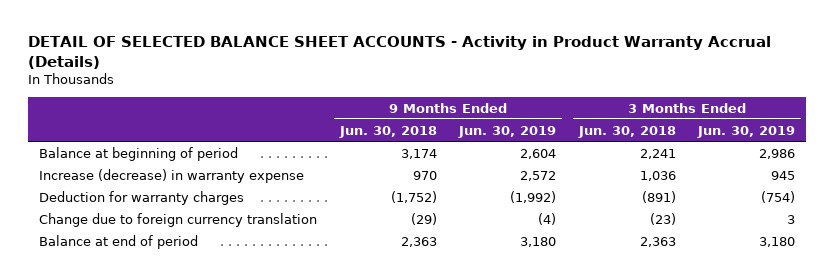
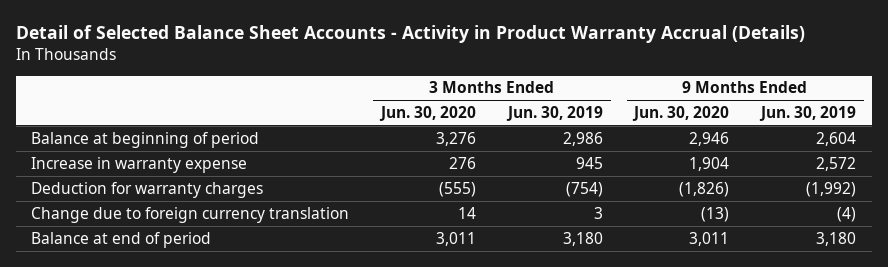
[27,36,771,70] DETAIL OF SELECTED BALANCE SHEET ACCOUNTS - Activity in Product Warranty Accrual (Details) -> [15,25,805,44] Detail of Selected Balance Sheet Accounts - Activity in Product Warranty Accrual (Details)
[338,125,437,138] Jun. 30, 2018 -> none
[577,125,676,138] Jun. 30, 2018 -> none
none -> [379,105,477,121] Jun. 30, 2020
none -> [632,105,730,121] Jun. 30, 2020
[38,168,304,183] Increase (decrease) in warranty expense -> [31,156,248,173] Increase in warranty expense

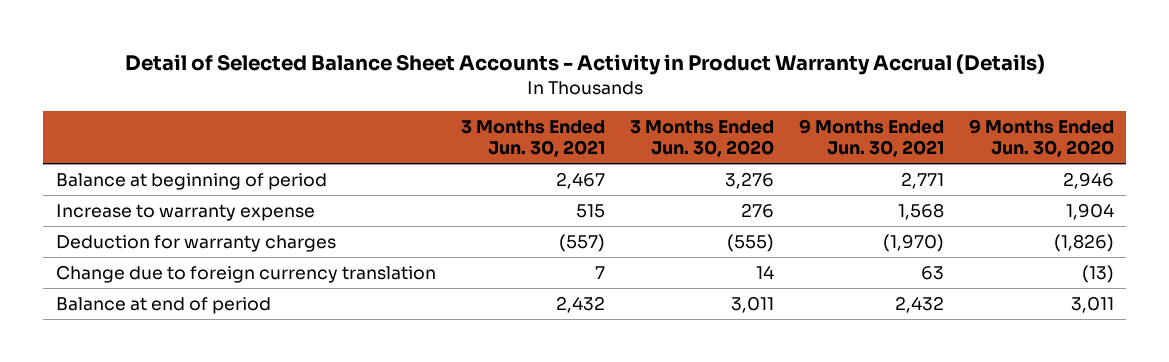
[505,105,603,121] Jun. 30, 2019 -> none
[759,105,857,121] Jun. 30, 2019 -> none
none -> [460,119,605,158] 3 Months Ended Jun. 30, 2021
none -> [798,118,944,158] 9 Months Ended Jun. 30, 2021
[31,156,248,173] Increase in warranty expense -> [55,203,315,221] Increase to warranty expense

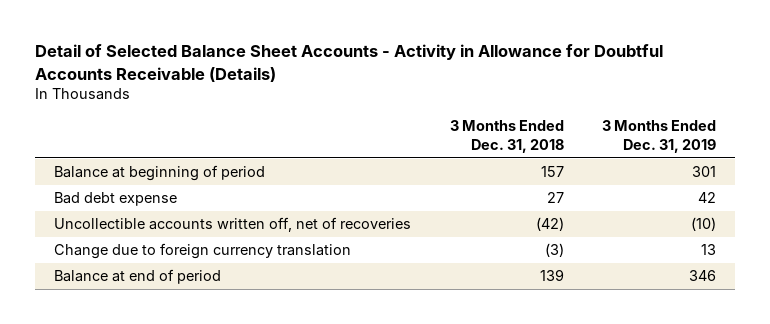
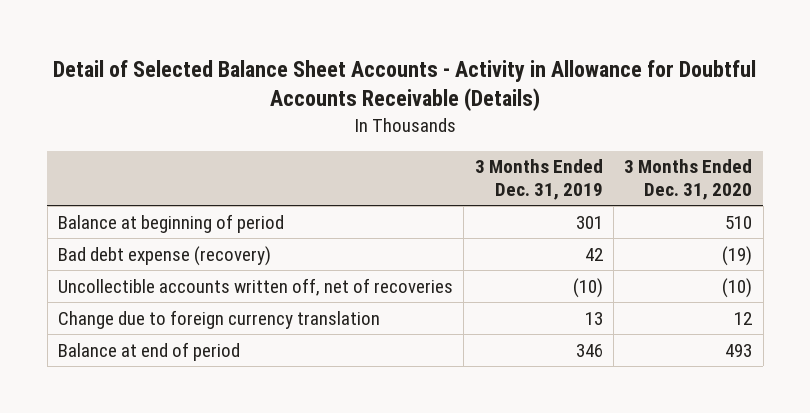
[449,120,564,153] 3 Months Ended Dec. 31, 2018 -> none
none -> [624,159,753,200] 3 Months Ended Dec. 31, 2020
[54,192,178,207] Bad debt expense -> [57,245,271,266] Bad debt expense (recovery)

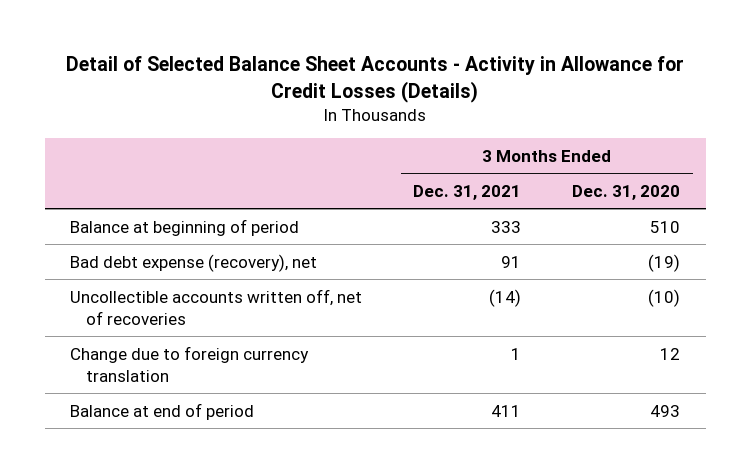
[53,59,757,112] Detail of Selected Balance Sheet Accounts - Activity in Allowance for Doubtful Accounts Receivable (Details) -> [66,56,685,103] Detail of Selected Balance Sheet Accounts - Activity in Allowance for Credit Losses (Details)
[474,159,603,200] 3 Months Ended Dec. 31, 2019 -> none
none -> [413,184,522,200] Dec. 31, 2021
[57,245,271,266] Bad debt expense (recovery) -> [70,253,318,272] Bad debt expense (recovery), net

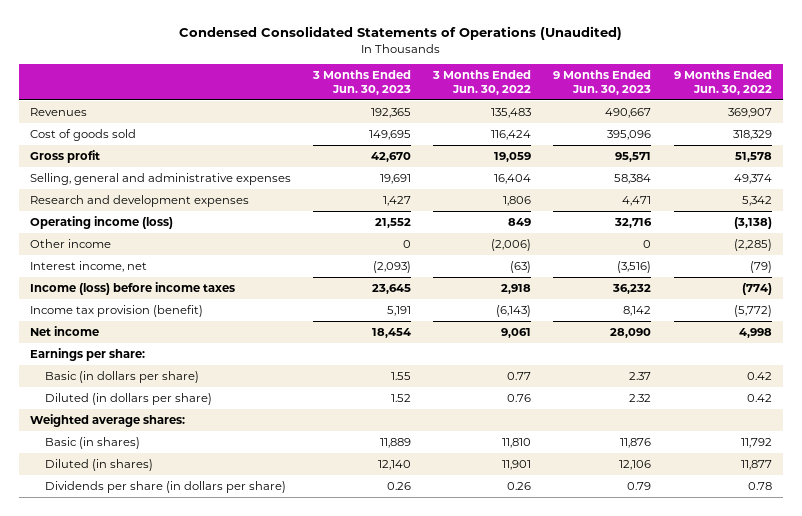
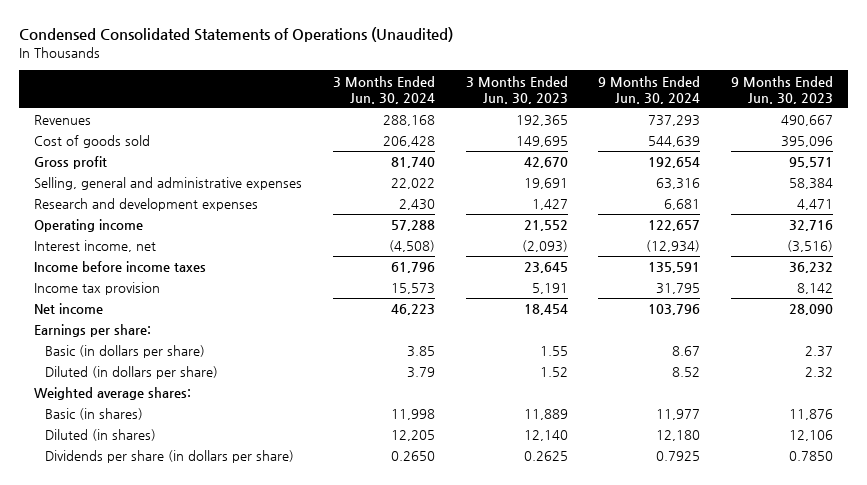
[432,69,532,95] 3 Months Ended Jun. 30, 2022 -> none
[673,69,772,95] 9 Months Ended Jun. 30, 2022 -> none
none -> [332,75,435,104] 3 Months Ended Jun. 30, 2024
none -> [598,75,701,104] 9 Months Ended Jun. 30, 2024
[30,238,112,248] Other income -> none
[30,215,174,229] Operating income (loss) -> [34,219,144,233] Operating income
[30,281,236,295] Income (loss) before income taxes -> [34,261,207,273] Income before income taxes
[30,304,204,317] Income tax provision (benefit) -> [34,282,161,296] Income tax provision
[387,481,412,490] 0.26 -> [523,451,568,462] 0.2625
[627,481,652,490] 0.79 -> [789,451,834,462] 0.7850

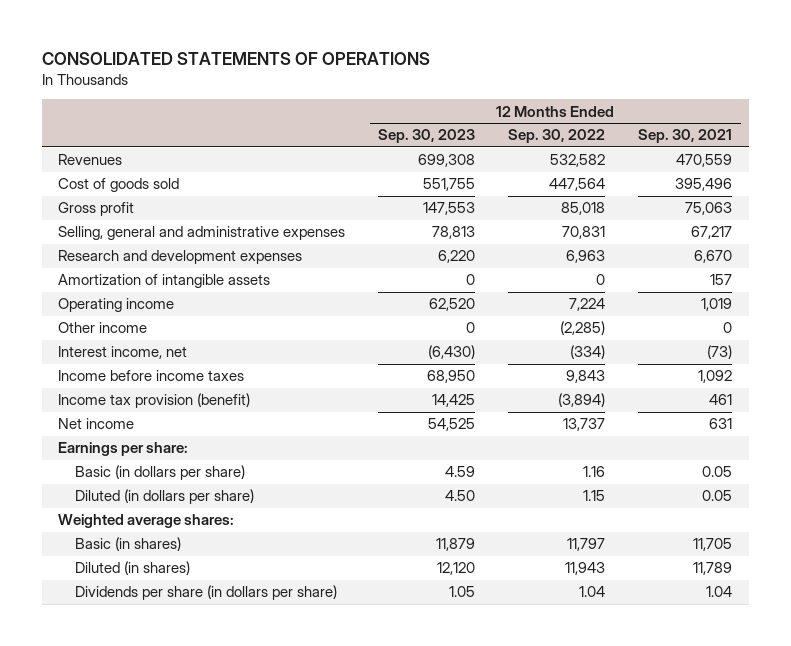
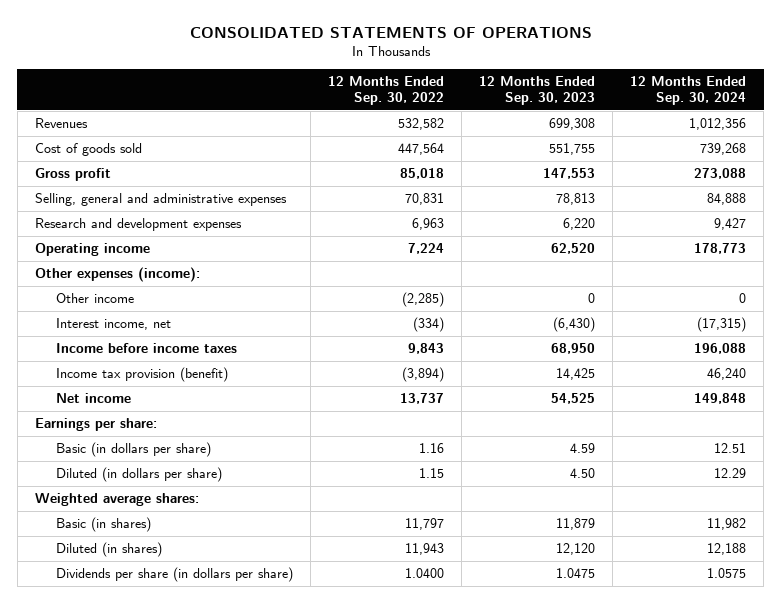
[638,129,733,144] Sep. 30, 2021 -> none
none -> [630,76,747,105] 12 Months Ended Sep. 30, 2024
[58,274,271,289] Amortization of intangible assets -> none
none -> [34,267,200,283] Other expenses (income):
[449,586,476,598] 1.05 -> [556,568,596,579] 1.0475
[579,586,606,598] 1.04 -> [405,568,445,579] 1.0400

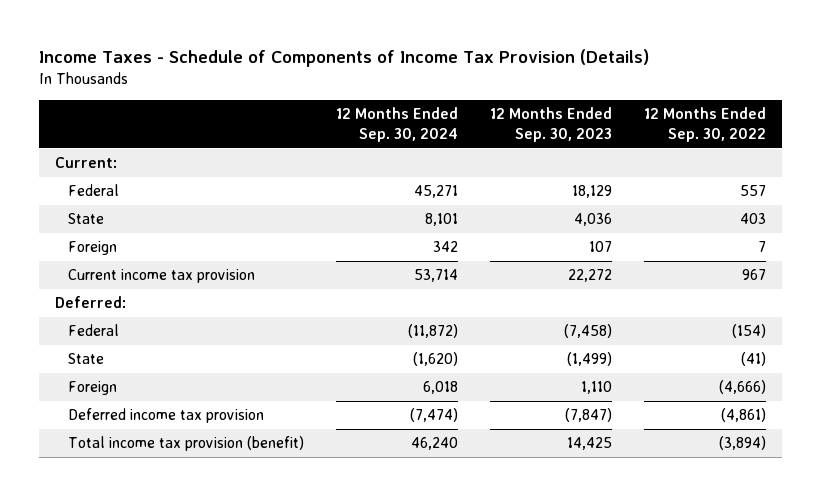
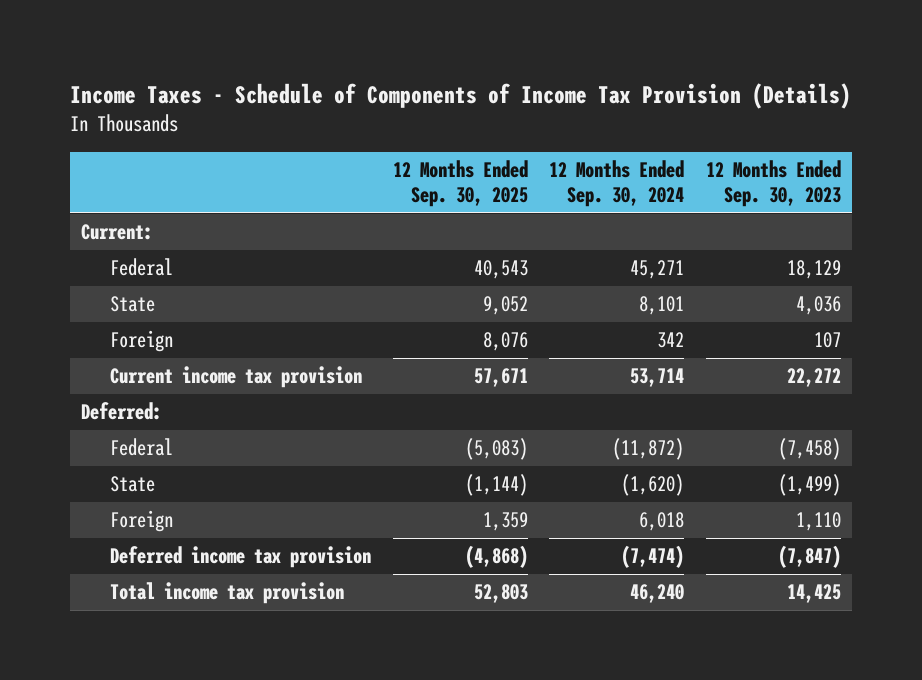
[643,107,766,143] 12 Months Ended Sep. 30, 2022 -> none
none -> [392,160,528,207] 12 Months Ended Sep. 30, 2025
[67,436,304,452] Total income tax provision (benefit) -> [109,582,344,605] Total income tax provision

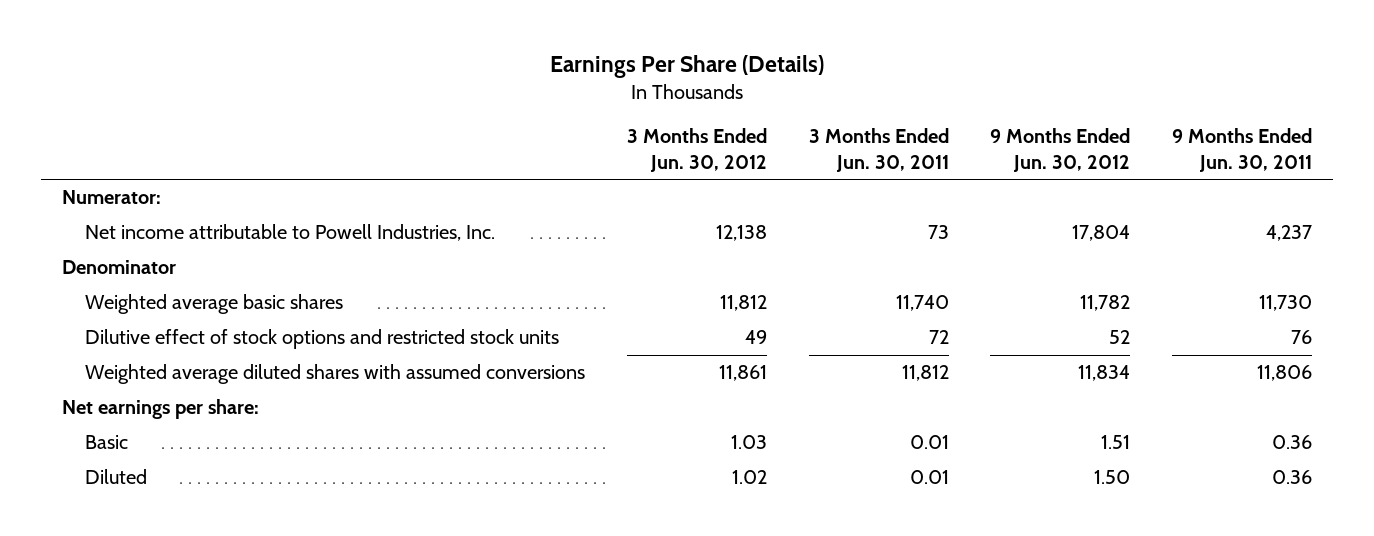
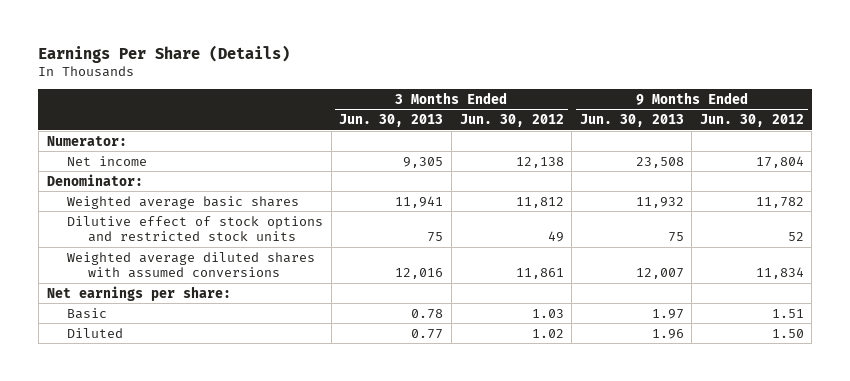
[808,128,949,172] 3 Months Ended Jun. 30, 2011 -> none
[1171,128,1312,172] 9 Months Ended Jun. 30, 2011 -> none
none -> [339,114,444,128] Jun. 30, 2013
none -> [579,114,684,128] Jun. 30, 2013
[85,224,496,242] Net income attributable to Powell Industries, Inc. -> [67,155,148,166] Net income
[62,260,177,275] Denominator -> [46,173,143,186] Denominator:

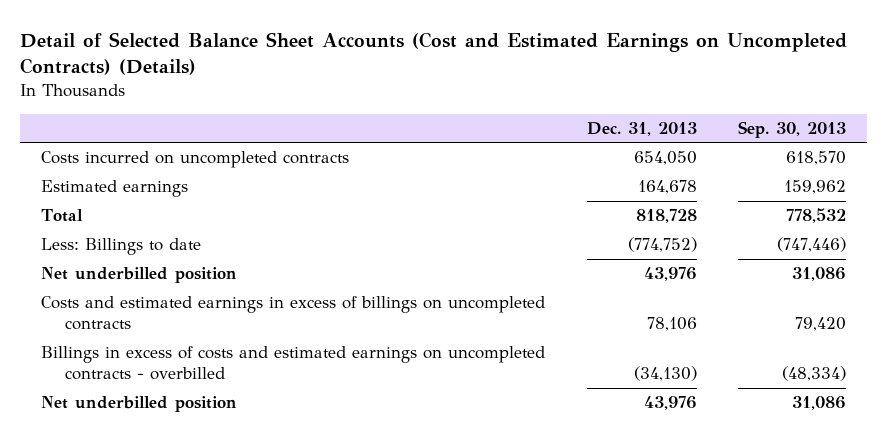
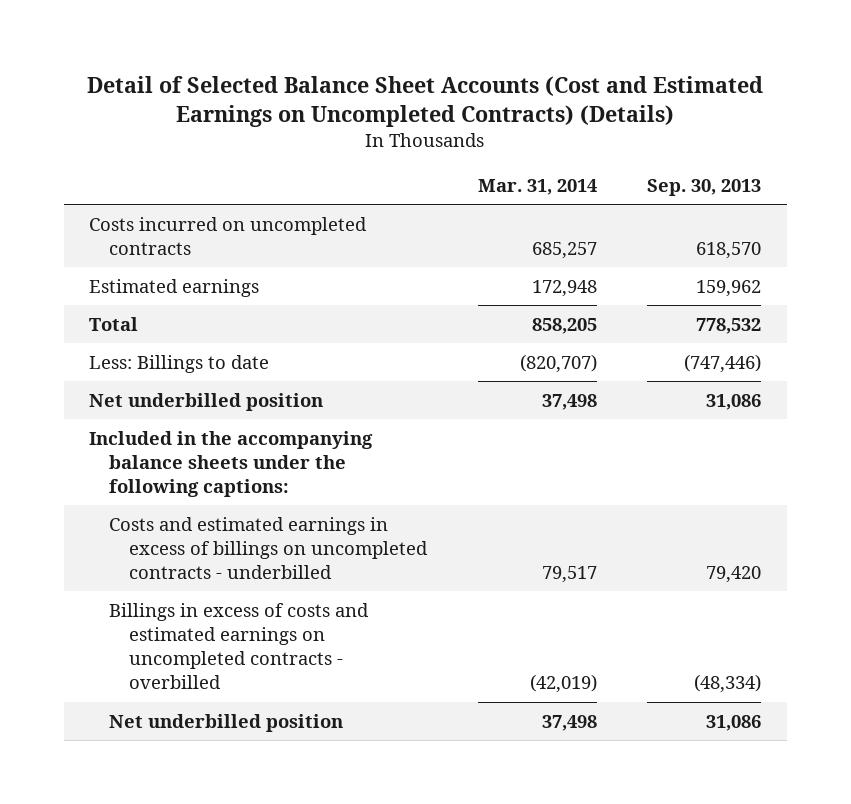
[586,121,697,136] Dec. 31, 2013 -> none
none -> [477,178,597,195] Mar. 31, 2014
none -> [89,430,374,498] Included in the accompanying balance sheets under the following captions:
[41,296,546,331] Costs and estimated earnings in excess of billings on uncompleted contracts -> [109,516,428,580] Costs and estimated earnings in excess of billings on uncompleted contracts - underbilled

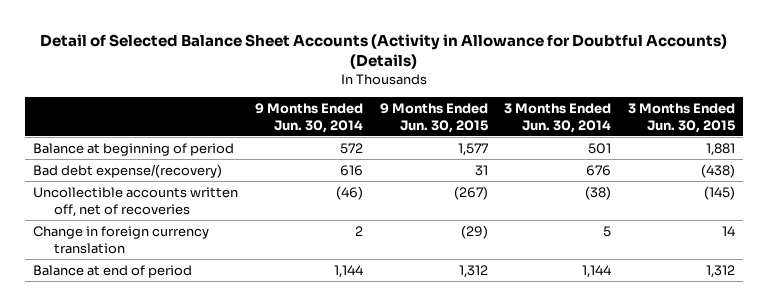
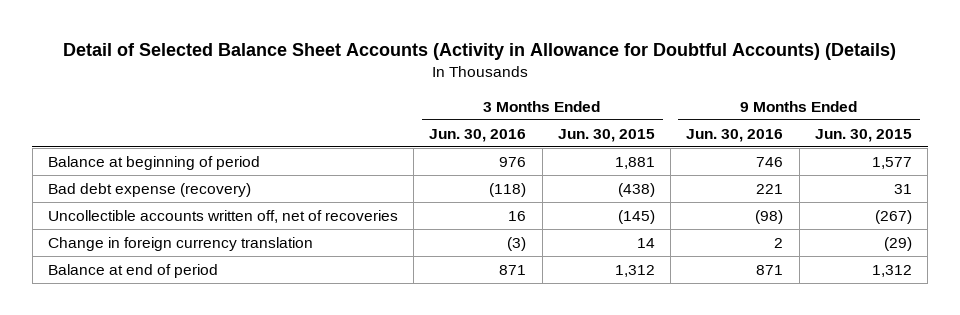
[255,102,364,133] 9 Months Ended Jun. 30, 2014 -> none
[504,102,612,133] 3 Months Ended Jun. 30, 2014 -> none
none -> [429,128,527,142] Jun. 30, 2016
none -> [686,128,784,142] Jun. 30, 2016
[33,163,223,178] Bad debt expense/(recovery) -> [47,182,251,197] Bad debt expense (recovery)

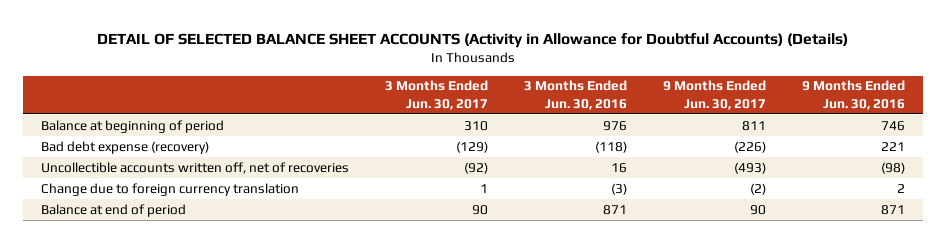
[62,43,896,61] Detail of Selected Balance Sheet Accounts (Activity in Allowance for Doubtful Accounts) (Details) -> [97,33,849,49] DETAIL OF SELECTED BALANCE SHEET ACCOUNTS (Activity in Allowance for Doubtful Accounts) (Details)
[557,128,655,142] Jun. 30, 2015 -> none
[814,128,912,142] Jun. 30, 2015 -> none
none -> [385,80,489,110] 3 Months Ended Jun. 30, 2017
none -> [663,80,767,110] 9 Months Ended Jun. 30, 2017
[47,236,313,251] Change in foreign currency translation -> [41,182,300,196] Change due to foreign currency translation

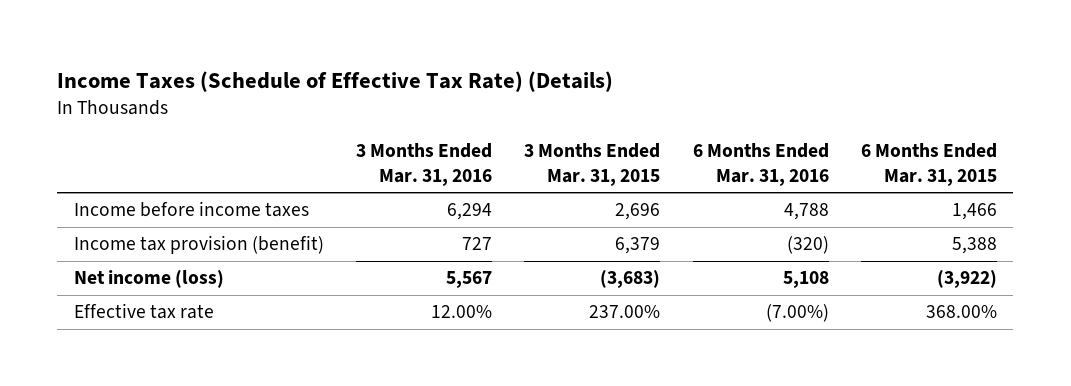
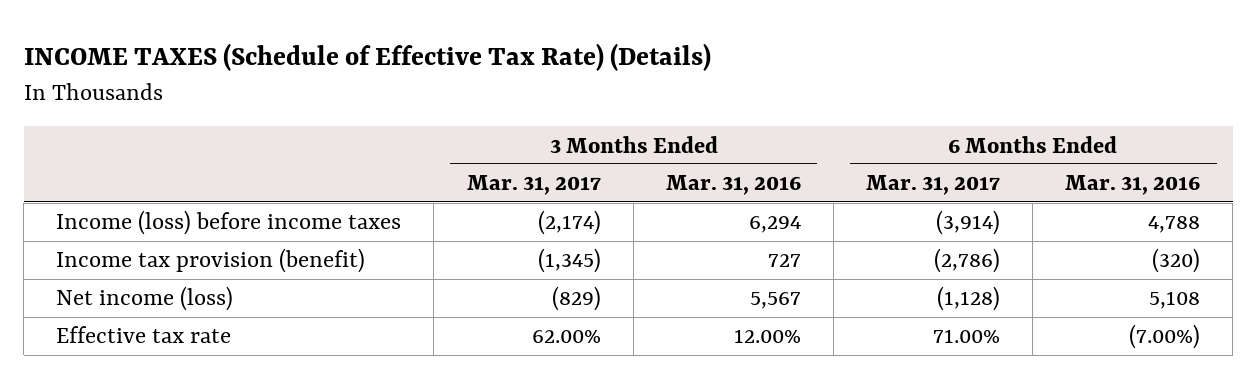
[57,70,614,92] Income Taxes (Schedule of Effective Tax Rate) (Details) -> [23,42,711,71] INCOME TAXES (Schedule of Effective Tax Rate) (Details)
[524,143,661,186] 3 Months Ended Mar. 31, 2015 -> none
[861,143,998,186] 6 Months Ended Mar. 31, 2015 -> none
none -> [466,175,601,196] Mar. 31, 2017
none -> [866,175,1001,196] Mar. 31, 2017
[73,201,309,218] Income before income taxes -> [56,210,402,236] Income (loss) before income taxes

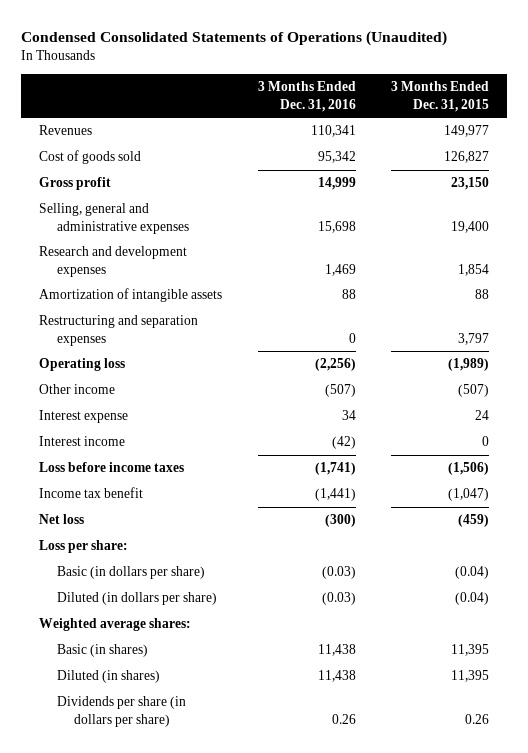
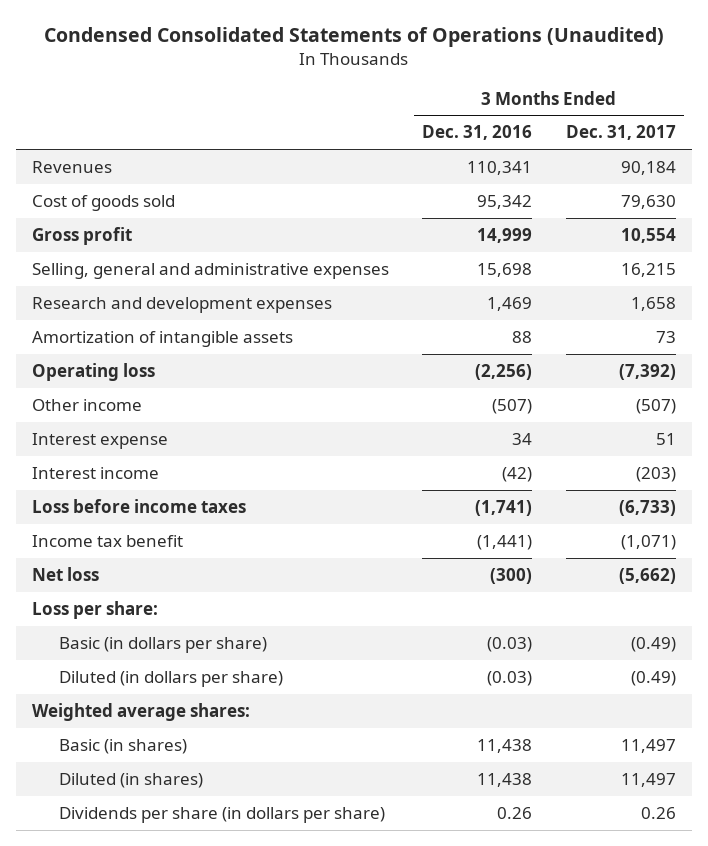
[391,81,490,112] 3 Months Ended Dec. 31, 2015 -> none
none -> [565,125,676,141] Dec. 31, 2017
[38,315,198,346] Restructuring and separation expenses -> none

